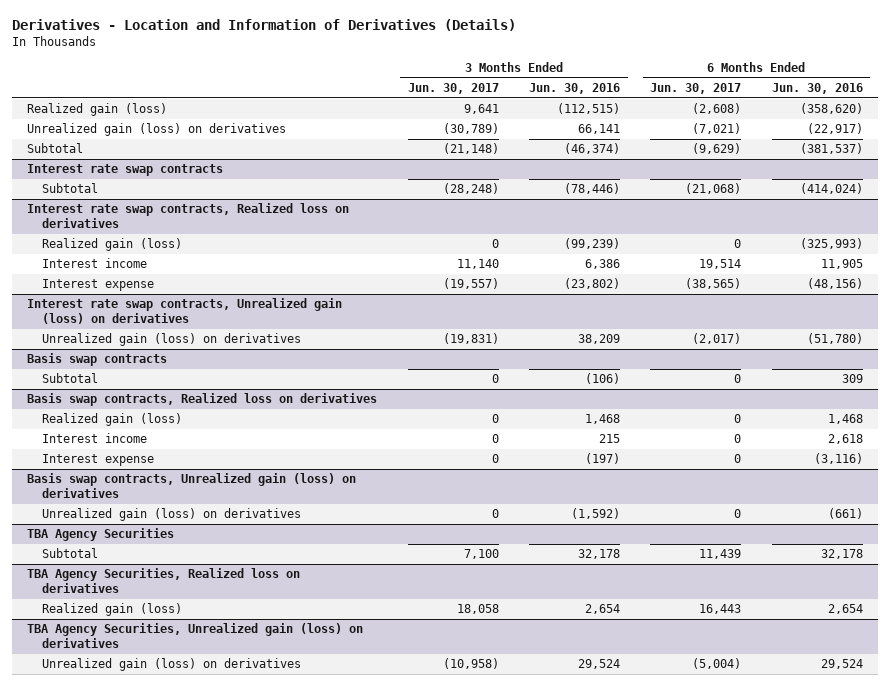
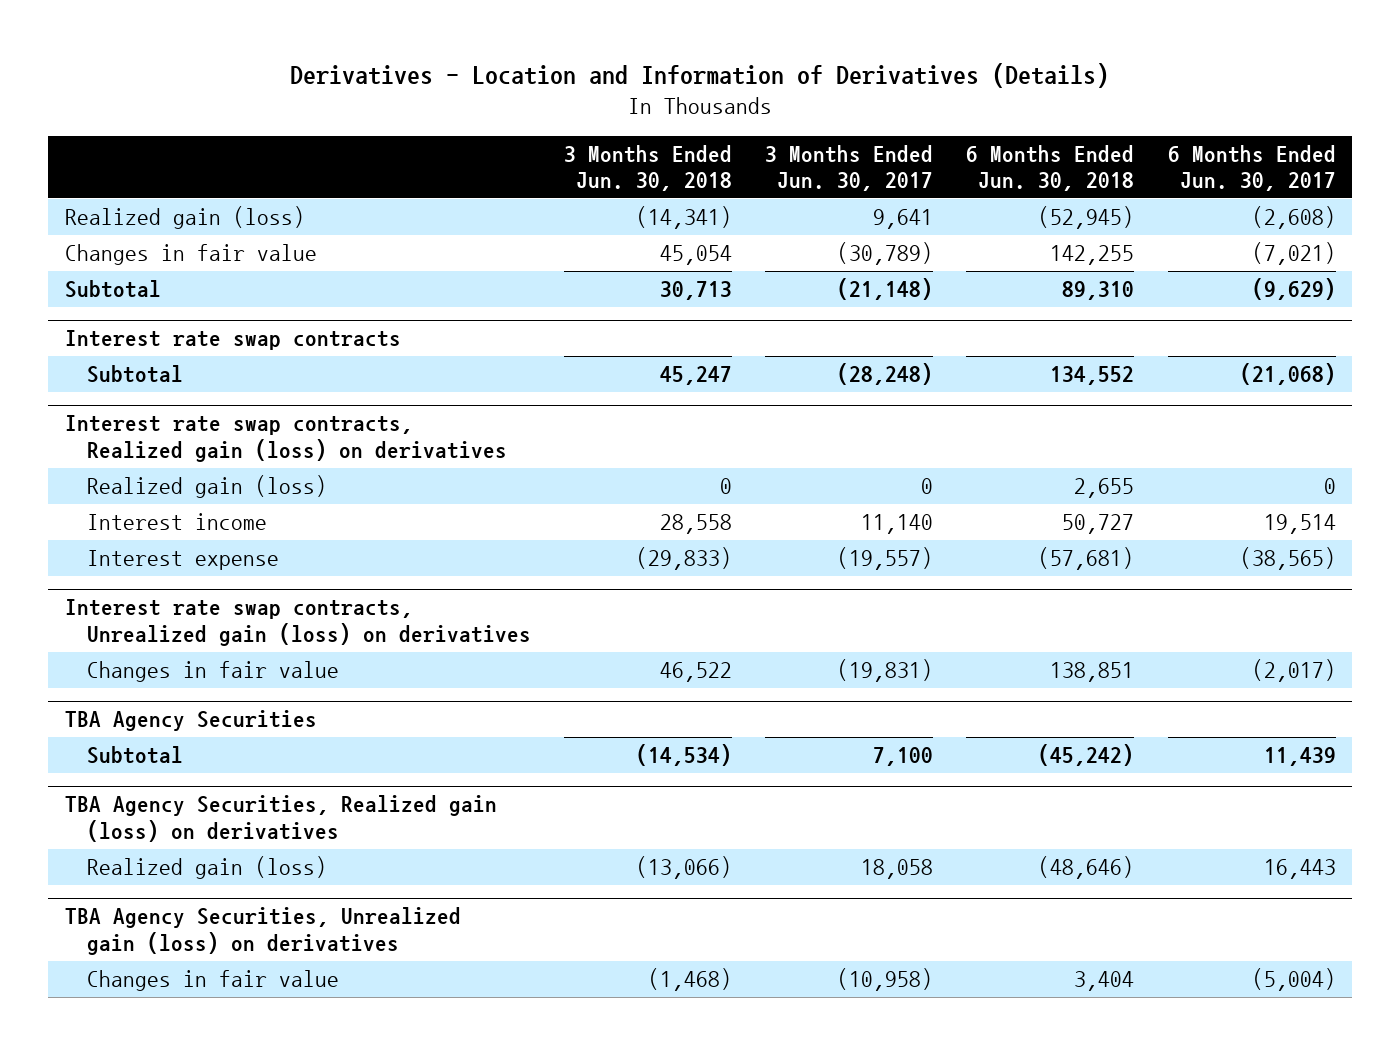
[529,83,621,95] Jun. 30, 2016 -> none
[771,83,863,95] Jun. 30, 2016 -> none
none -> [563,144,732,192] 3 Months Ended Jun. 30, 2018
none -> [966,144,1135,192] 6 Months Ended Jun. 30, 2018
[27,123,287,137] Unrealized gain (loss) on derivatives -> [64,244,317,266] Changes in fair value
[27,203,350,229] Interest rate swap contracts, Realized loss on derivatives -> [64,415,507,462] Interest rate swap contracts, Realized gain (loss) on derivatives
[27,353,168,367] Basis swap contracts -> none
[42,373,99,384] Subtotal -> none
[27,393,378,407] Basis swap contracts, Realized loss on derivatives -> none
[42,413,183,427] Realized gain (loss) -> none
[42,433,148,444] Interest income -> none
[42,454,155,467] Interest expense -> none
[27,473,357,499] Basis swap contracts, Unrealized gain (loss) on derivatives -> none
[42,508,302,522] Unrealized gain (loss) on derivatives -> none
[42,333,302,347] Unrealized gain (loss) on derivatives -> [86,661,339,683] Changes in fair value
[27,568,301,594] TBA Agency Securities, Realized loss on derivatives -> [64,795,497,842] TBA Agency Securities, Realized gain (loss) on derivatives
[42,658,302,672] Unrealized gain (loss) on derivatives -> [86,970,339,992] Changes in fair value

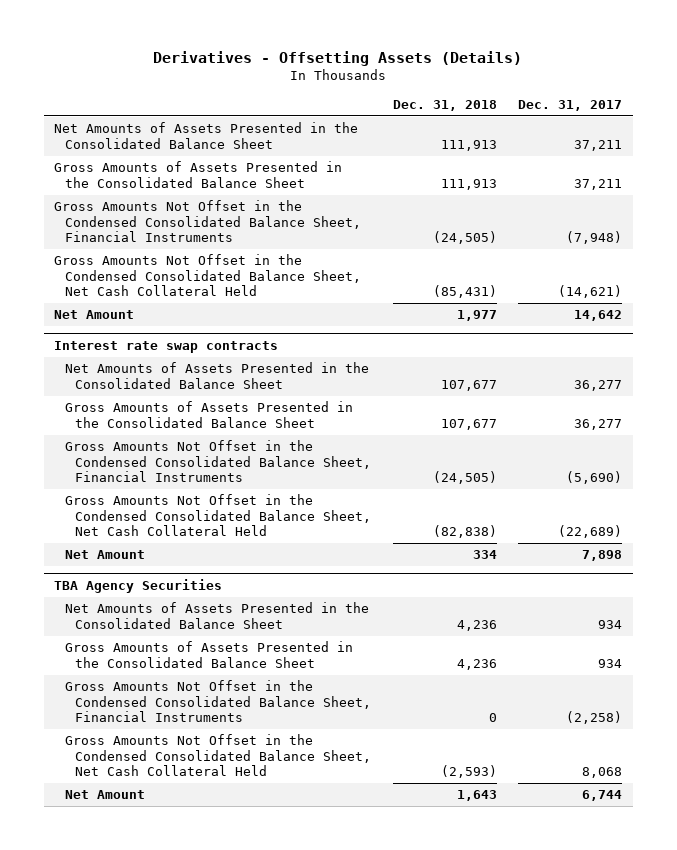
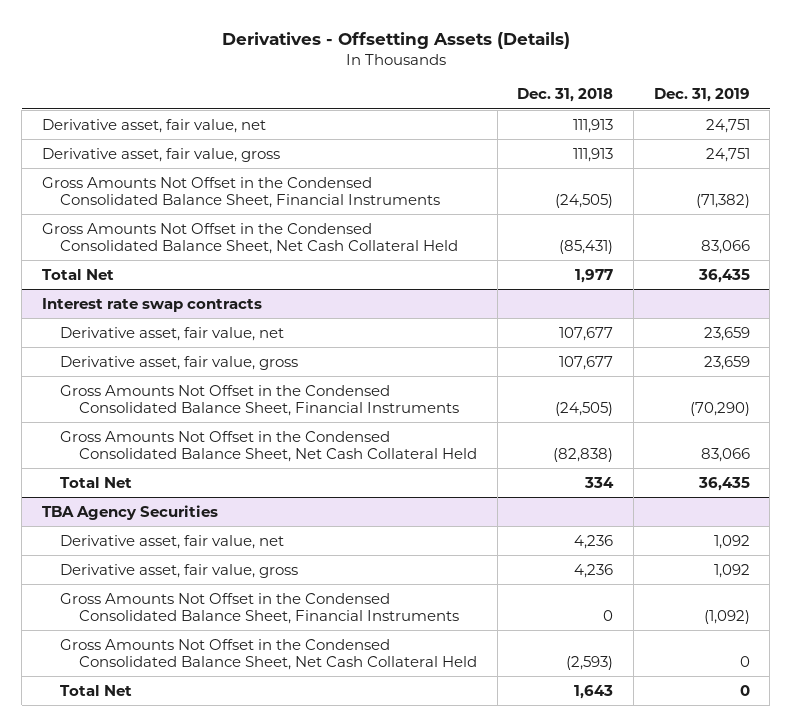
[518,99,623,111] Dec. 31, 2017 -> none
none -> [653,88,750,103] Dec. 31, 2019
[54,122,359,149] Net Amounts of Assets Presented in the Consolidated Balance Sheet -> [41,118,266,133] Derivative asset, fair value, net
[54,161,343,188] Gross Amounts of Assets Presented in the Consolidated Balance Sheet -> [41,147,280,162] Derivative asset, fair value, gross
[54,310,135,320] Net Amount -> [41,268,114,280] Total Net
[64,362,369,389] Net Amounts of Assets Presented in the Consolidated Balance Sheet -> [60,326,285,341] Derivative asset, fair value, net
[64,401,353,428] Gross Amounts of Assets Presented in the Consolidated Balance Sheet -> [60,355,299,370] Derivative asset, fair value, gross
[64,550,145,560] Net Amount -> [60,476,133,488] Total Net
[64,602,369,629] Net Amounts of Assets Presented in the Consolidated Balance Sheet -> [60,534,285,549] Derivative asset, fair value, net
[64,641,353,668] Gross Amounts of Assets Presented in the Consolidated Balance Sheet -> [60,563,299,578] Derivative asset, fair value, gross
[64,790,145,800] Net Amount -> [60,684,133,696] Total Net

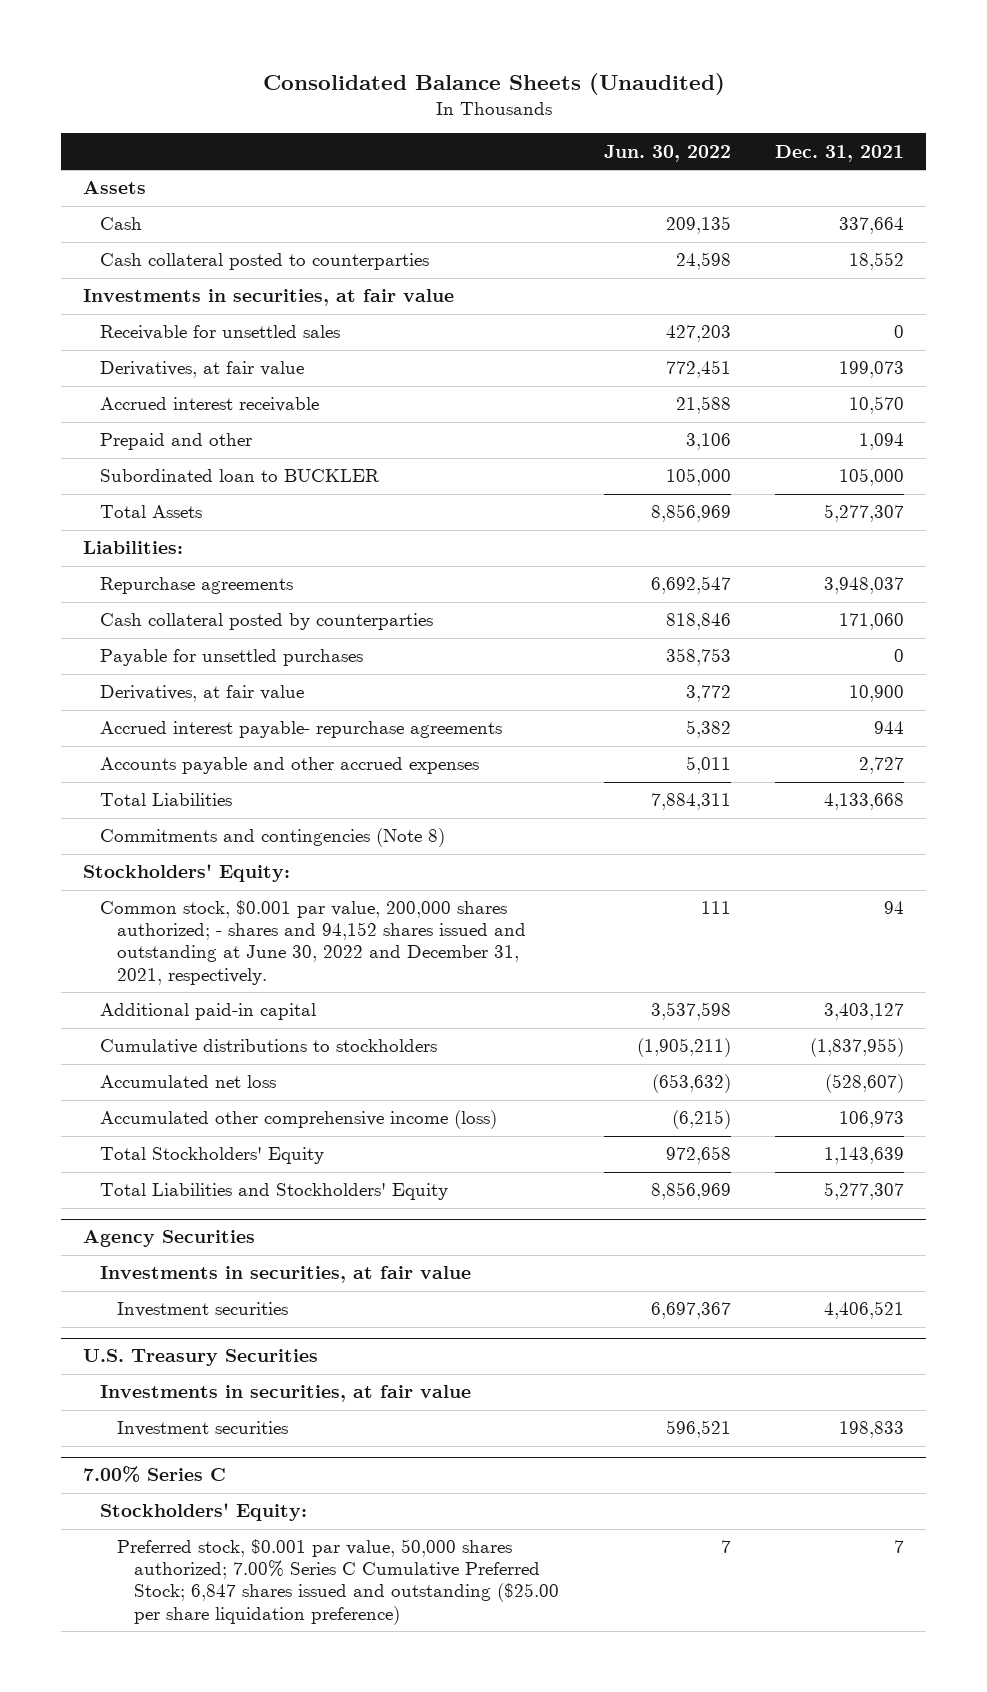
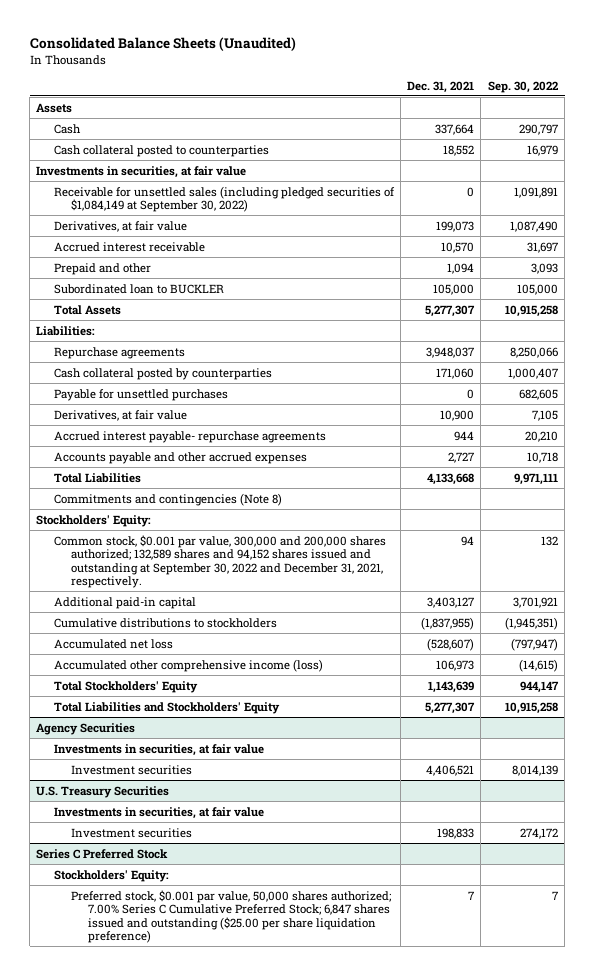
[603,144,731,162] Jun. 30, 2022 -> none
none -> [487,80,558,93] Sep. 30, 2022
[100,325,341,341] Receivable for unsettled sales -> [53,185,395,213] Receivable for unsettled sales (including pledged securities of $1,084,149 at September 30, 2022)
[100,900,527,985] Common stock, $0.001 par value, 200,000 shares authorized; - shares and 94,152 shares issued and outstanding at June 30, 2022 and December 31, 2021, respectively. -> [53,534,386,589] Common stock, $0.001 par value, 300,000 and 200,000 shares authorized; 132,589 shares and 94,152 shares issued and outstanding at September 30, 2022 and December 31, 2021, respectively.
[83,1466,227,1483] 7.00% Series C -> [36,848,169,859] Series C Preferred Stock

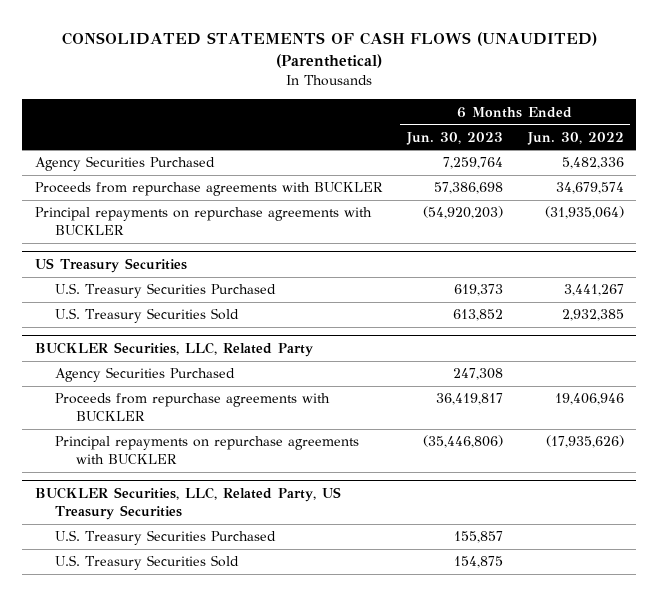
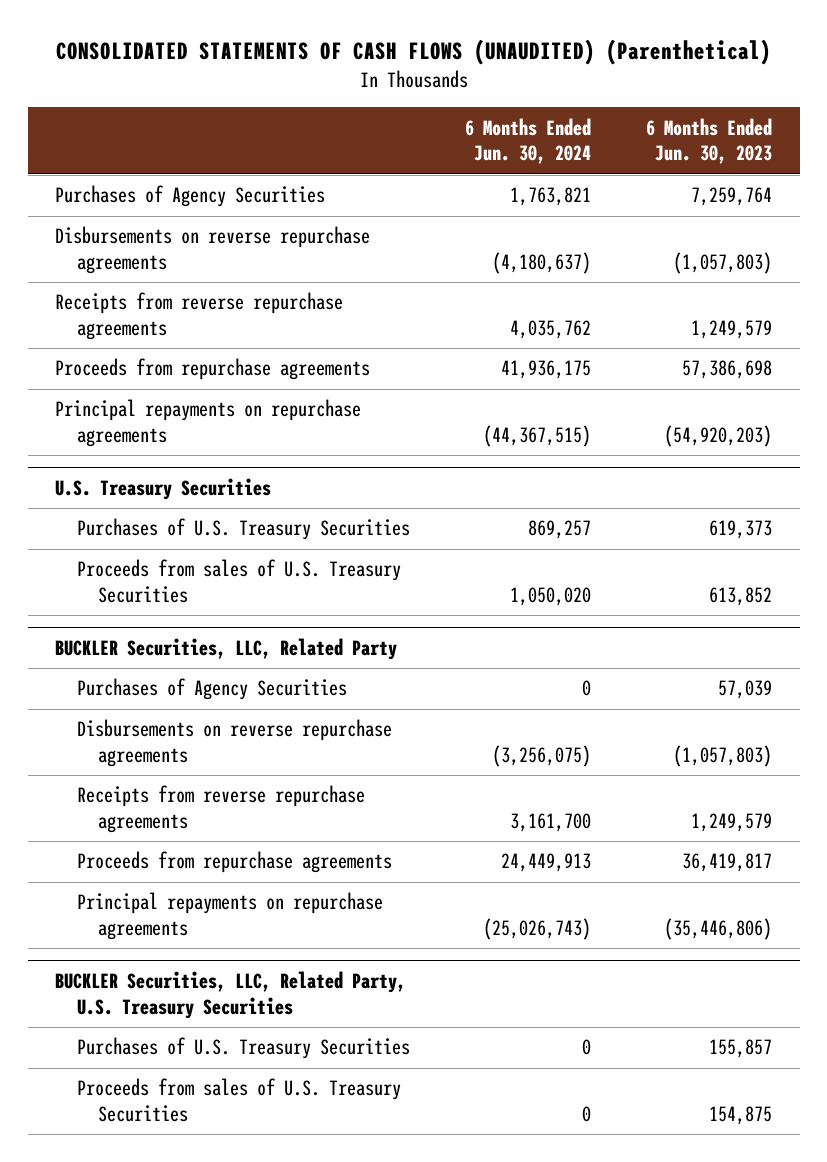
[526,131,624,145] Jun. 30, 2022 -> none
none -> [465,117,592,165] 6 Months Ended Jun. 30, 2024
[34,156,215,172] Agency Securities Purchased -> [55,185,326,208] Purchases of Agency Securities
none -> [55,226,371,275] Disbursements on reverse repurchase agreements
none -> [55,292,344,341] Receipts from reverse repurchase agreements
[34,182,383,197] Proceeds from repurchase agreements with BUCKLER -> [55,358,371,381] Proceeds from repurchase agreements
[34,207,372,236] Principal repayments on repurchase agreements with BUCKLER -> [55,399,362,448] Principal repayments on repurchase agreements
[34,258,187,274] US Treasury Securities -> [55,478,272,501] U.S. Treasury Securities
[55,283,277,299] U.S. Treasury Securities Purchased -> [76,518,410,541] Purchases of U.S. Treasury Securities
[55,308,240,324] U.S. Treasury Securities Sold -> [76,559,401,604] Proceeds from sales of U.S. Treasury Securities
[55,367,236,383] Agency Securities Purchased -> [76,678,347,701] Purchases of Agency Securities
[452,368,503,381] 247,308 -> [718,680,773,700] 57,039
none -> [76,719,392,768] Disbursements on reverse repurchase agreements
none -> [76,785,365,834] Receipts from reverse repurchase agreements
[55,393,331,422] Proceeds from repurchase agreements with BUCKLER -> [76,851,392,874] Proceeds from repurchase agreements
[55,436,360,465] Principal repayments on repurchase agreements with BUCKLER -> [76,892,383,941] Principal repayments on repurchase agreements
[34,487,341,521] BUCKLER Securities, LLC, Related Party, US Treasury Securities -> [55,971,407,1019] BUCKLER Securities, LLC, Related Party, U.S. Treasury Securities
[55,530,277,546] U.S. Treasury Securities Purchased -> [76,1037,410,1060] Purchases of U.S. Treasury Securities
[55,555,240,571] U.S. Treasury Securities Sold -> [76,1078,401,1123] Proceeds from sales of U.S. Treasury Securities

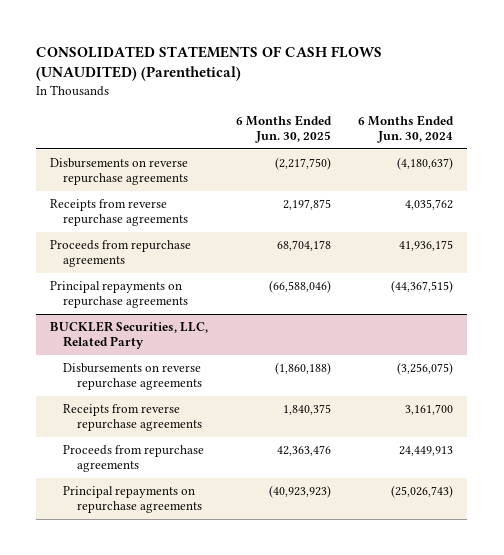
[646,117,773,165] 6 Months Ended Jun. 30, 2023 -> none
none -> [235,114,332,144] 6 Months Ended Jun. 30, 2025
[55,185,326,208] Purchases of Agency Securities -> none
[55,478,272,501] U.S. Treasury Securities -> none
[76,518,410,541] Purchases of U.S. Treasury Securities -> none
[76,559,401,604] Proceeds from sales of U.S. Treasury Securities -> none
[76,678,347,701] Purchases of Agency Securities -> none
[55,971,407,1019] BUCKLER Securities, LLC, Related Party, U.S. Treasury Securities -> none
[76,1037,410,1060] Purchases of U.S. Treasury Securities -> none
[76,1078,401,1123] Proceeds from sales of U.S. Treasury Securities -> none

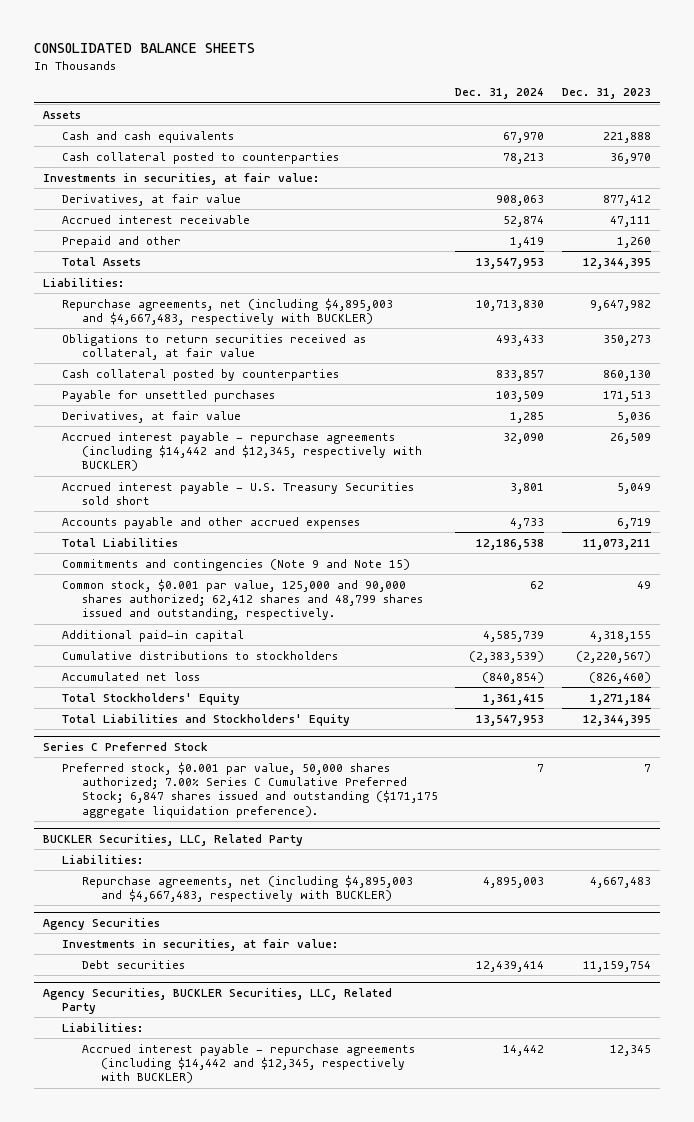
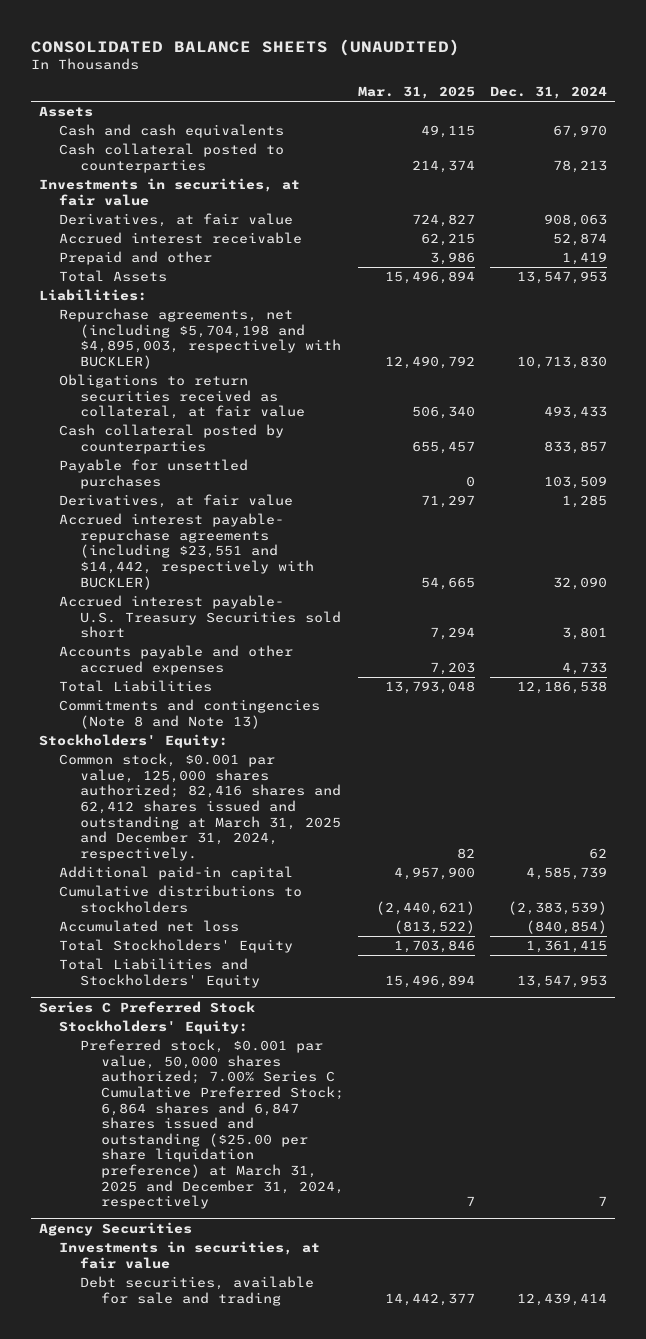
[34,43,256,54] CONSOLIDATED BALANCE SHEETS -> [31,38,461,56] CONSOLIDATED BALANCE SHEETS (UNAUDITED)
[562,88,652,100] Dec. 31, 2023 -> none
none -> [358,86,476,100] Mar. 31, 2025
[43,172,320,185] Investments in securities, at fair value: -> [38,178,300,206] Investments in securities, at fair value
[62,297,394,326] Repurchase agreements, net (including $4,895,003 and $4,667,483, respectively with BUCKLER) -> [59,308,341,369] Repurchase agreements, net (including $5,704,198 and $4,895,003, respectively with BUCKLER)
[62,431,422,472] Accrued interest payable - repurchase agreements (including $14,442 and $12,345, respectively with BUCKLER) -> [59,513,314,590] Accrued interest payable- repurchase agreements (including $23,551 and $14,442, respectively with BUCKLER)
[62,481,415,506] Accrued interest payable - U.S. Treasury Securities sold short -> [59,595,341,639] Accrued interest payable- U.S. Treasury Securities sold short
[62,558,411,571] Commitments and contingencies (Note 9 and Note 15) -> [59,699,321,729] Commitments and contingencies (Note 8 and Note 13)
none -> [38,734,228,749] Stockholders' Equity:
[62,578,423,621] Common stock, $0.001 par value, 125,000 and 90,000 shares authorized; 62,412 shares and 48,799 shares issued and outstanding, respectively. -> [59,753,341,861] Common stock, $0.001 par value, 125,000 shares authorized; 82,416 shares and 62,412 shares issued and outstanding at March 31, 2025 and December 31, 2024, respectively.
[43,833,304,846] BUCKLER Securities, LLC, Related Party -> none
[62,854,144,864] Liabilities: -> none
[81,874,413,903] Repurchase agreements, net (including $4,895,003 and $4,667,483, respectively with BUCKLER) -> none
none -> [59,1020,249,1035] Stockholders' Equity:
[62,761,438,818] Preferred stock, $0.001 par value, 50,000 shares authorized; 7.00% Series C Cumulative Preferred Stock; 6,847 shares issued and outstanding ($171,175 aggregate liquidation preference). -> [79,1039,344,1210] Preferred stock, $0.001 par value, 50,000 shares authorized; 7.00% Series C Cumulative Preferred Stock; 6,864 shares and 6,847 shares issued and outstanding ($25.00 per share liquidation preference) at March 31, 2025 and December 31, 2024, respectively
[43,987,393,1015] Agency Securities, BUCKLER Securities, LLC, Related Party -> none
[62,1022,144,1032] Liabilities: -> none
[81,1043,415,1084] Accrued interest payable - repurchase agreements (including $14,442 and $12,345, respectively with BUCKLER) -> none
[62,938,339,951] Investments in securities, at fair value: -> [59,1241,321,1269] Investments in securities, at fair value
[81,959,185,969] Debt securities -> [79,1276,314,1306] Debt securities, available for sale and trading

